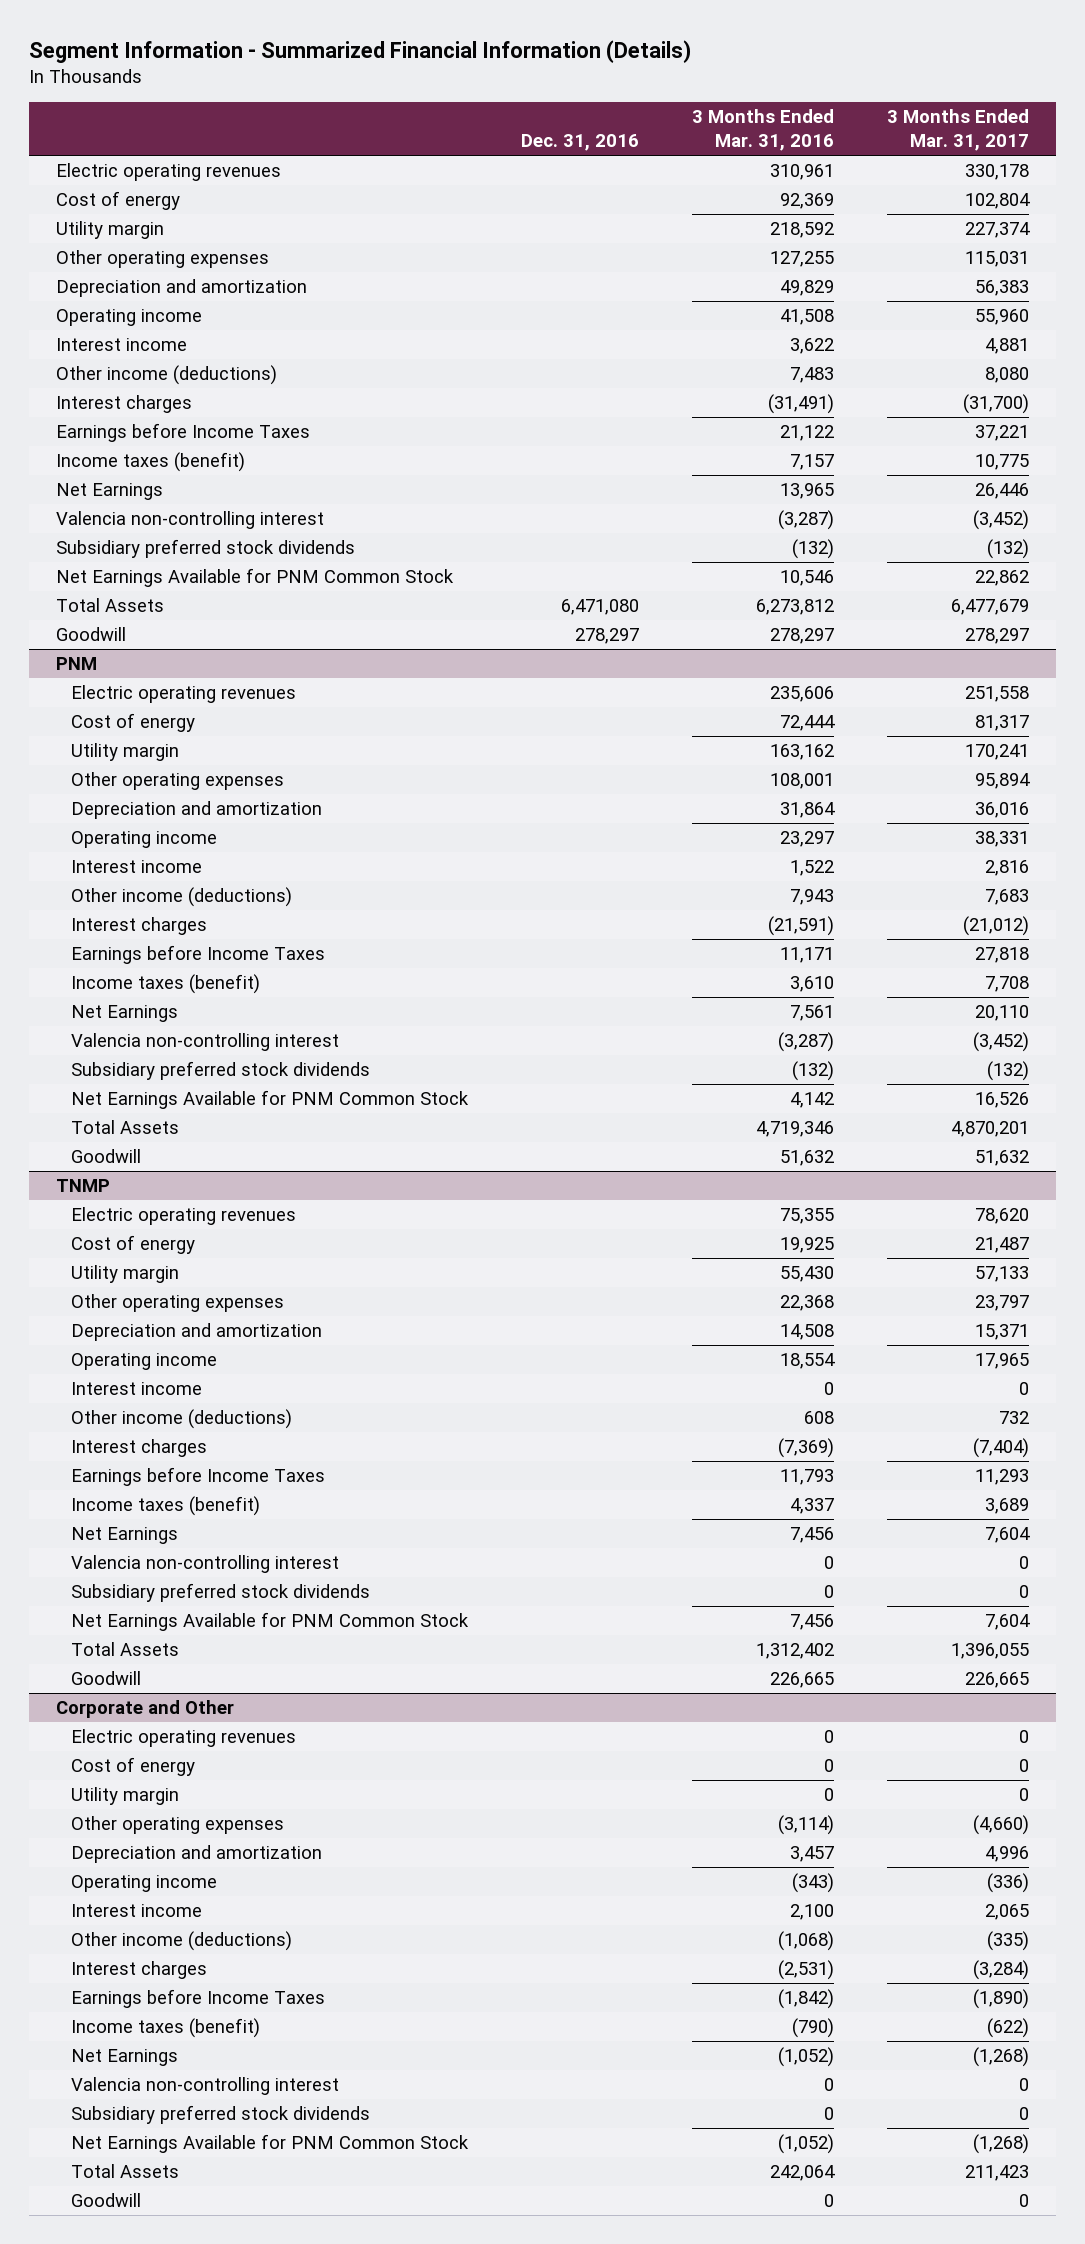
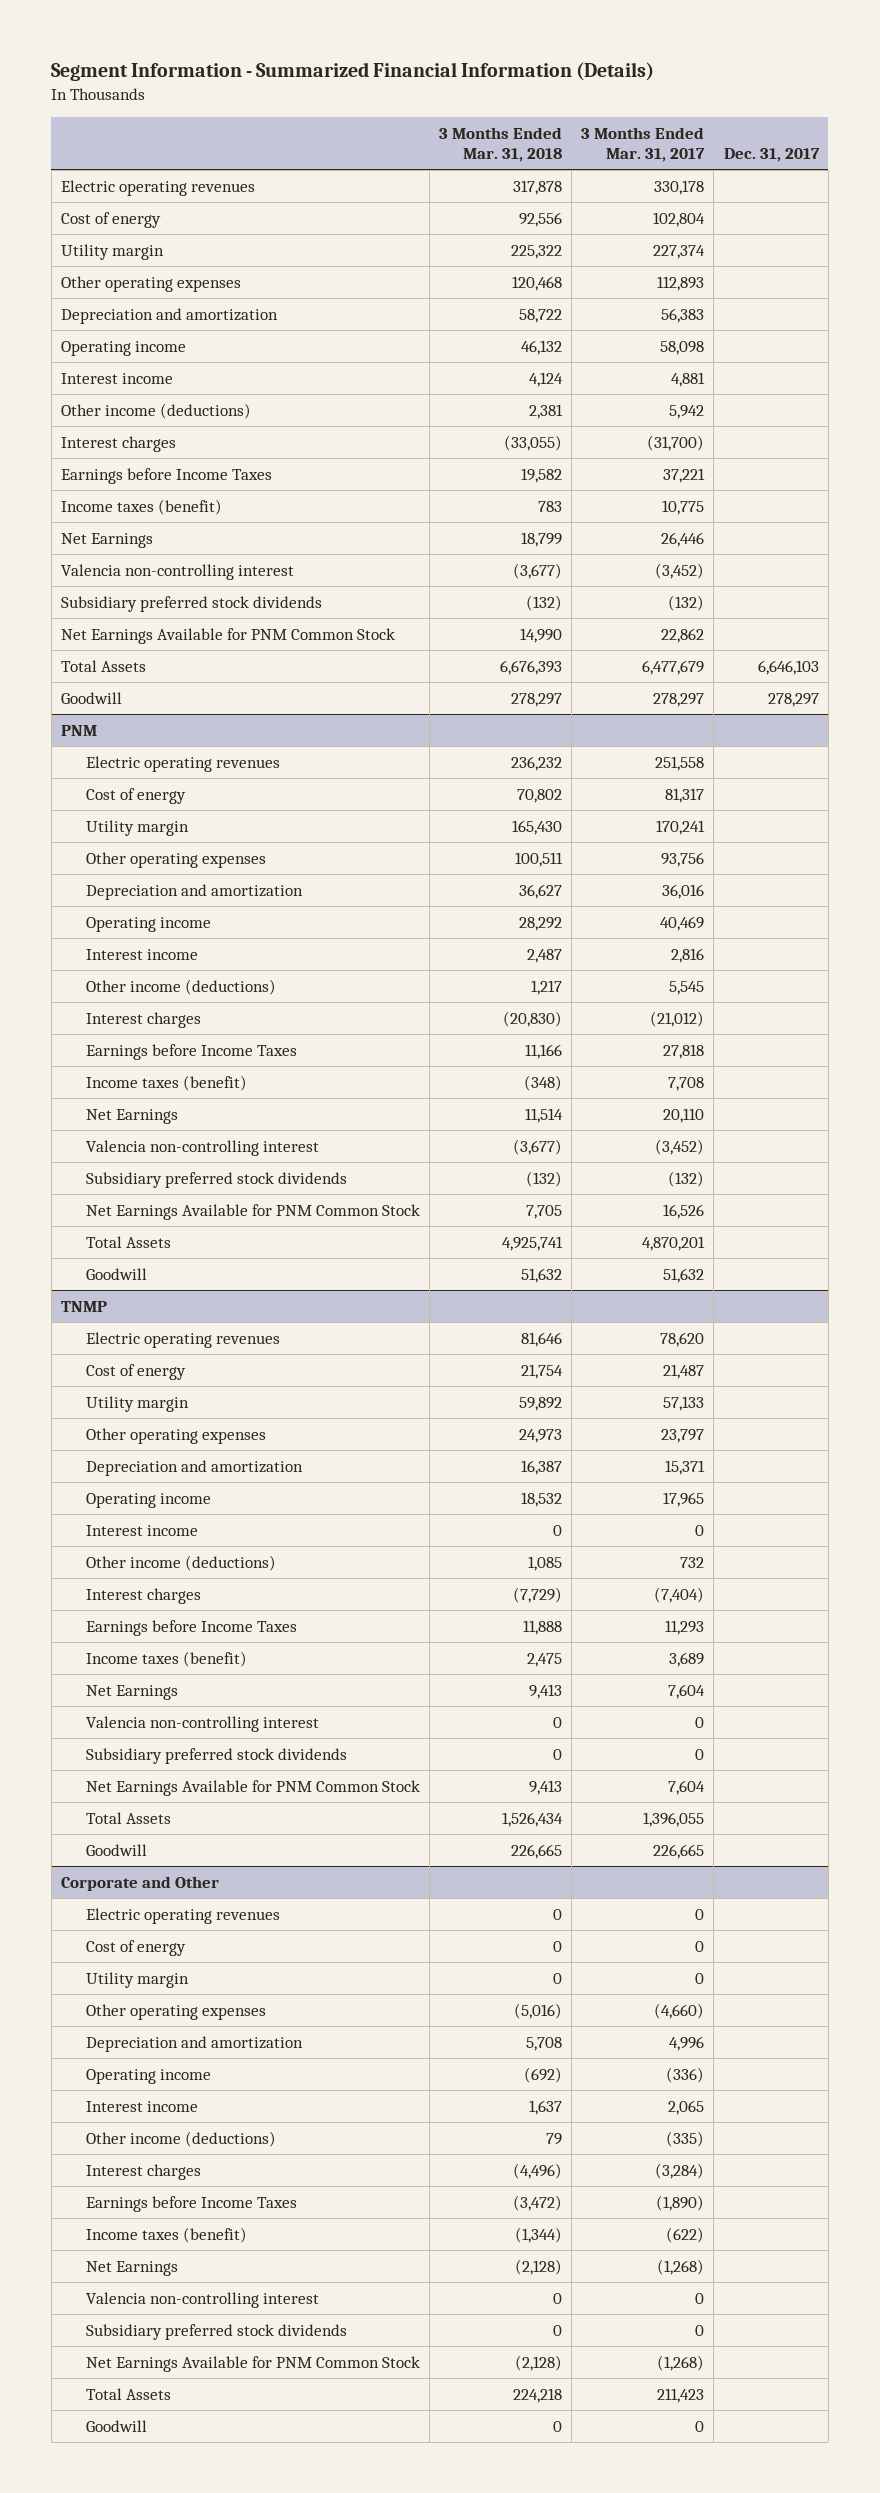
[520,134,639,152] Dec. 31, 2016 -> none
[692,109,835,152] 3 Months Ended Mar. 31, 2016 -> none
none -> [439,126,563,162] 3 Months Ended Mar. 31, 2018
none -> [723,147,820,162] Dec. 31, 2017
[965,251,1030,268] 115,031 -> [657,275,705,291] 112,893
[975,309,1030,326] 55,960 -> [660,340,705,355] 58,098
[985,367,1030,384] 8,080 -> [669,404,705,419] 5,942
[975,773,1031,790] 95,894 -> [661,851,705,867] 93,756
[975,831,1030,848] 38,331 -> [660,915,705,931] 40,469
[985,889,1030,906] 7,683 -> [669,980,705,995] 5,545

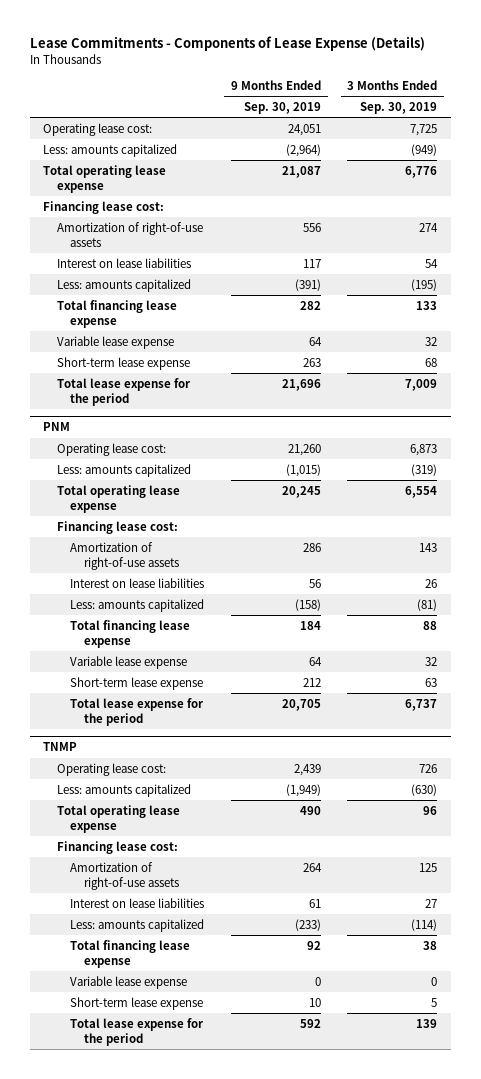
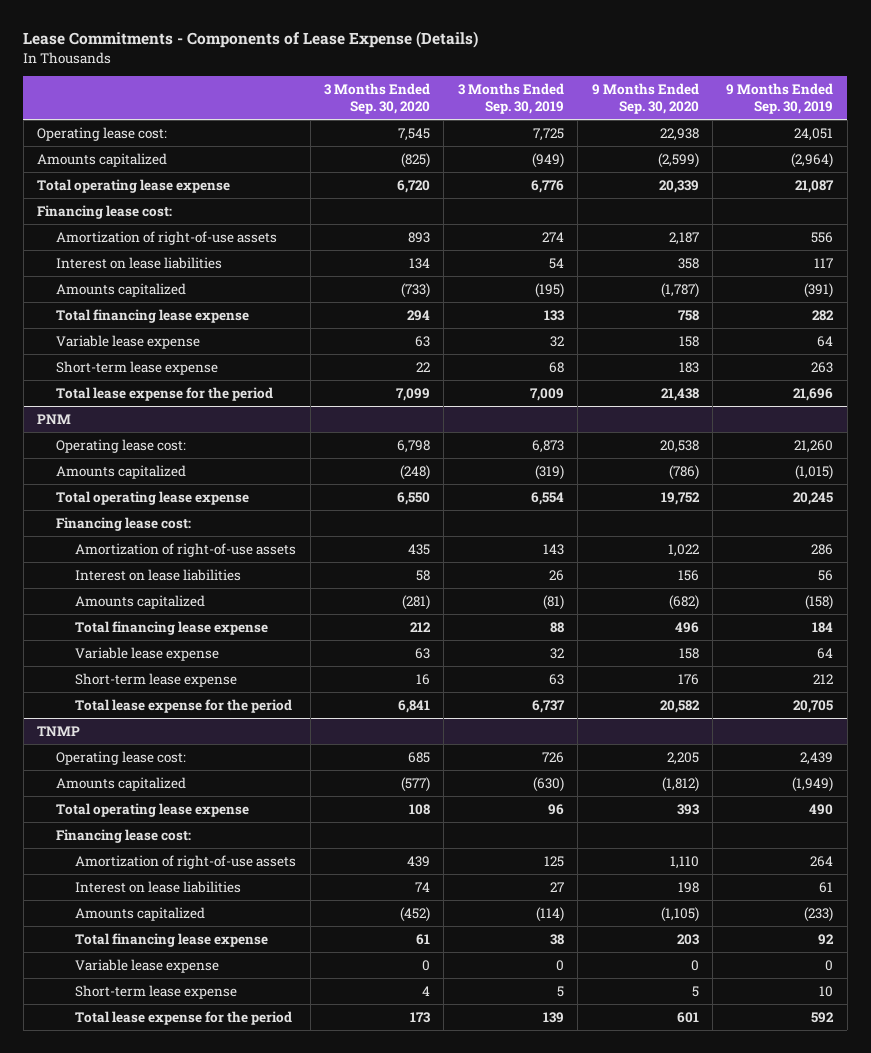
none -> [323,83,430,114] 3 Months Ended Sep. 30, 2020
none -> [591,83,699,114] 9 Months Ended Sep. 30, 2020
[43,143,178,157] Less: amounts capitalized -> [37,153,168,168] Amounts capitalized
[56,278,191,292] Less: amounts capitalized -> [56,283,187,298] Amounts capitalized
[56,463,191,477] Less: amounts capitalized -> [56,465,187,480] Amounts capitalized
[70,598,205,612] Less: amounts capitalized -> [75,595,206,610] Amounts capitalized
[56,783,191,797] Less: amounts capitalized -> [56,777,187,792] Amounts capitalized
[70,918,205,932] Less: amounts capitalized -> [75,907,206,922] Amounts capitalized

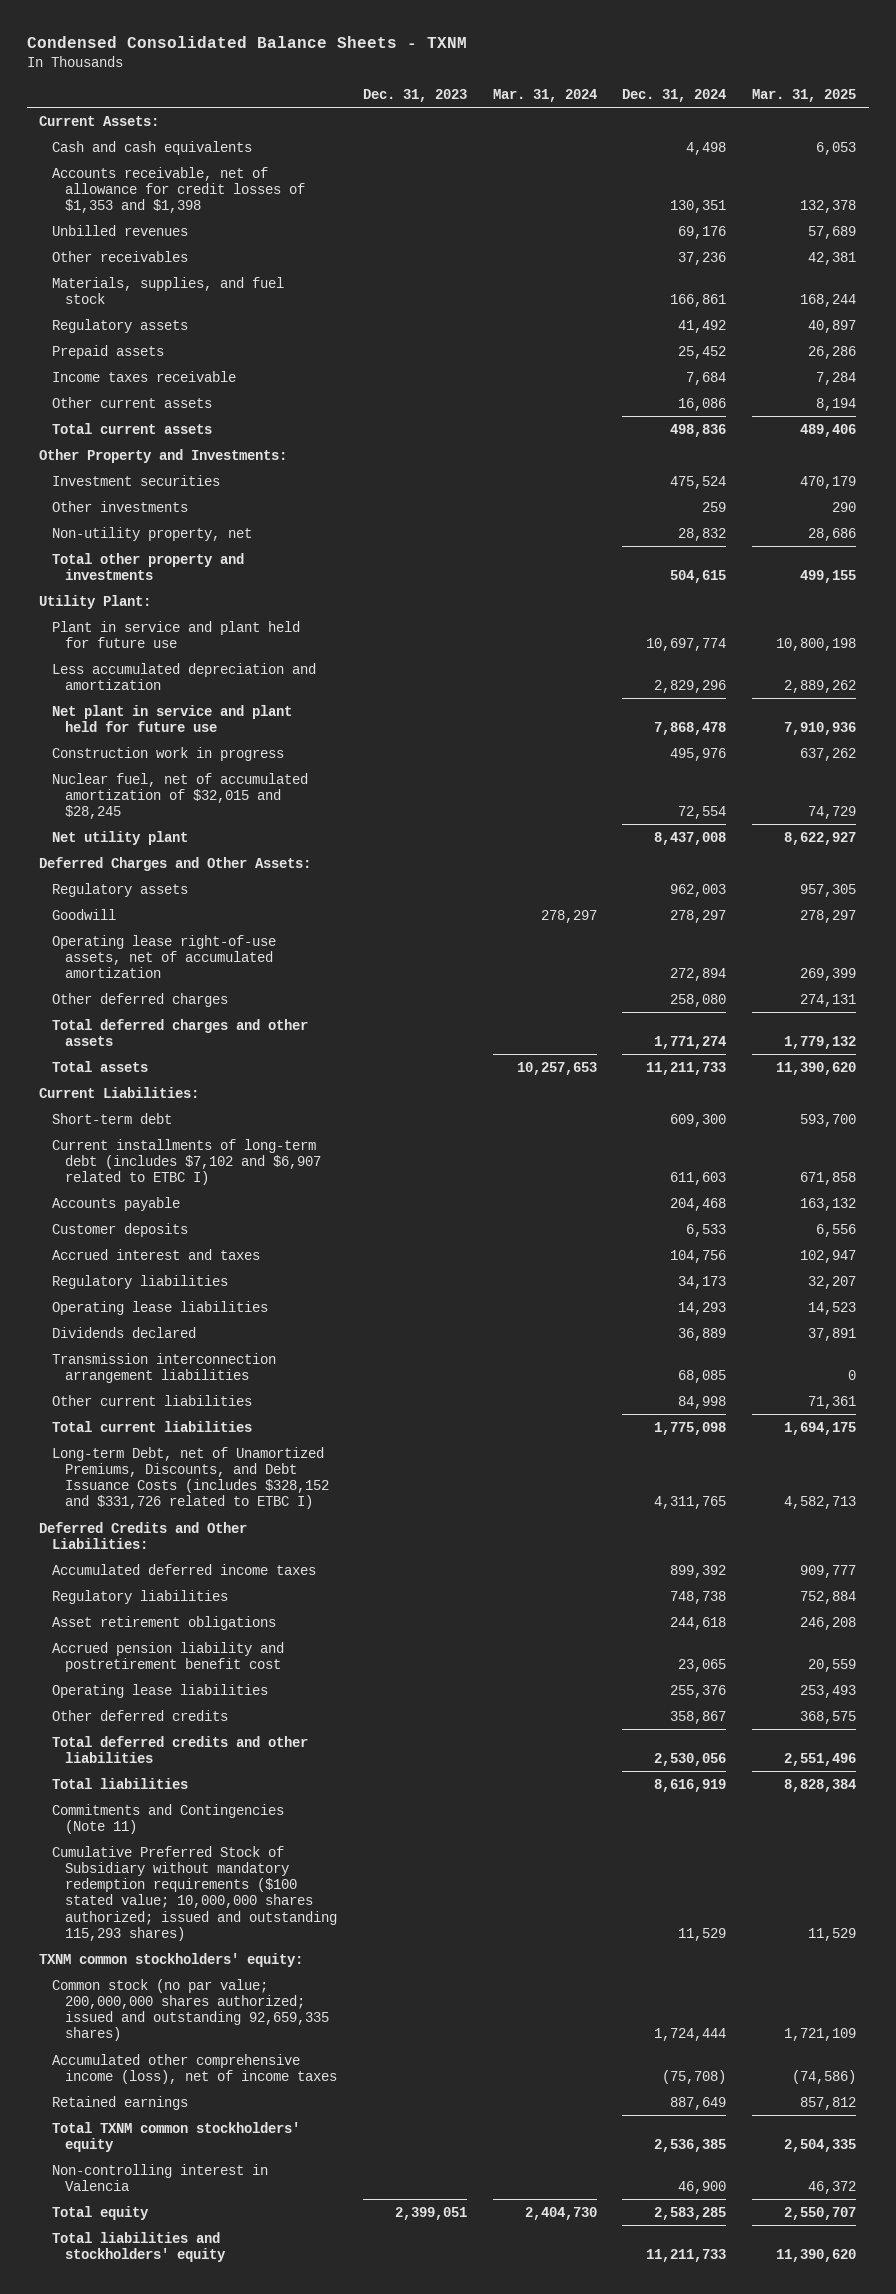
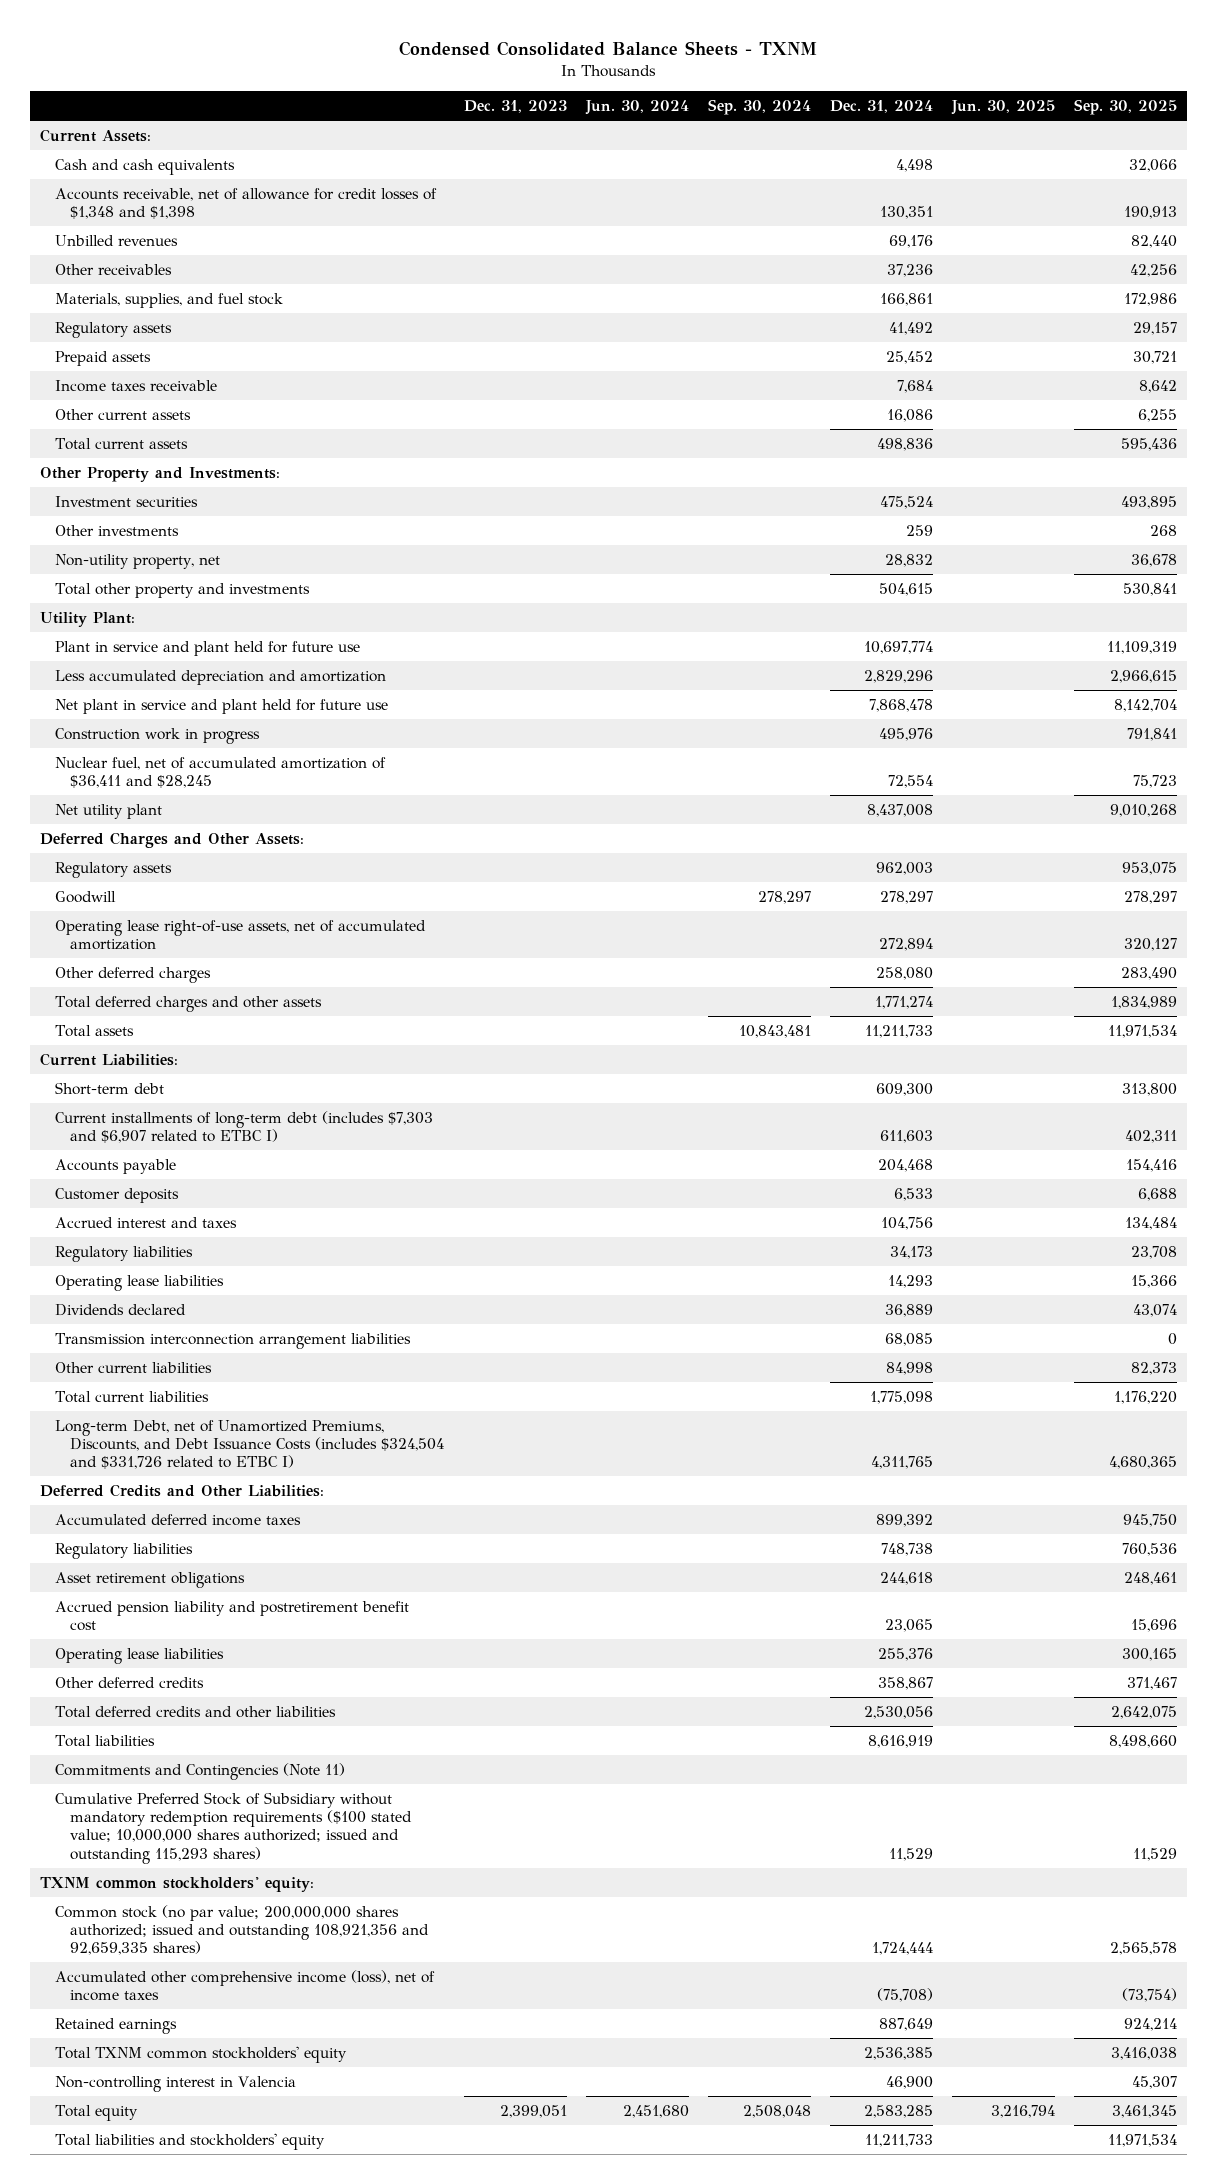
[492,88,597,102] Mar. 31, 2024 -> none
[752,88,857,102] Mar. 31, 2025 -> none
none -> [584,100,689,116] Jun. 30, 2024
none -> [707,99,811,116] Sep. 30, 2024
none -> [951,100,1056,116] Jun. 30, 2025
none -> [1074,99,1178,116] Sep. 30, 2025
[52,166,305,214] Accounts receivable, net of allowance for credit losses of $1,353 and $1,398 -> [55,187,438,220] Accounts receivable, net of allowance for credit losses of $1,348 and $1,398
[52,772,309,820] Nuclear fuel, net of accumulated amortization of $32,015 and $28,245 -> [55,756,387,789] Nuclear fuel, net of accumulated amortization of $36,411 and $28,245
[52,1138,321,1186] Current installments of long-term debt (includes $7,102 and $6,907 related to ETBC I) -> [55,1110,434,1144] Current installments of long-term debt (includes $7,303 and $6,907 related to ETBC I)
[52,1446,329,1510] Long-term Debt, net of Unamortized Premiums, Discounts, and Debt Issuance Costs (includes $328,152 and $331,726 related to ETBC I) -> [55,1419,445,1470] Long-term Debt, net of Unamortized Premiums, Discounts, and Debt Issuance Costs (includes $324,504 and $331,726 related to ETBC I)
[52,1978,329,2042] Common stock (no par value; 200,000,000 shares authorized; issued and outstanding 92,659,335 shares) -> [55,1904,430,1956] Common stock (no par value; 200,000,000 shares authorized; issued and outstanding 108,921,356 and 92,659,335 shares)

